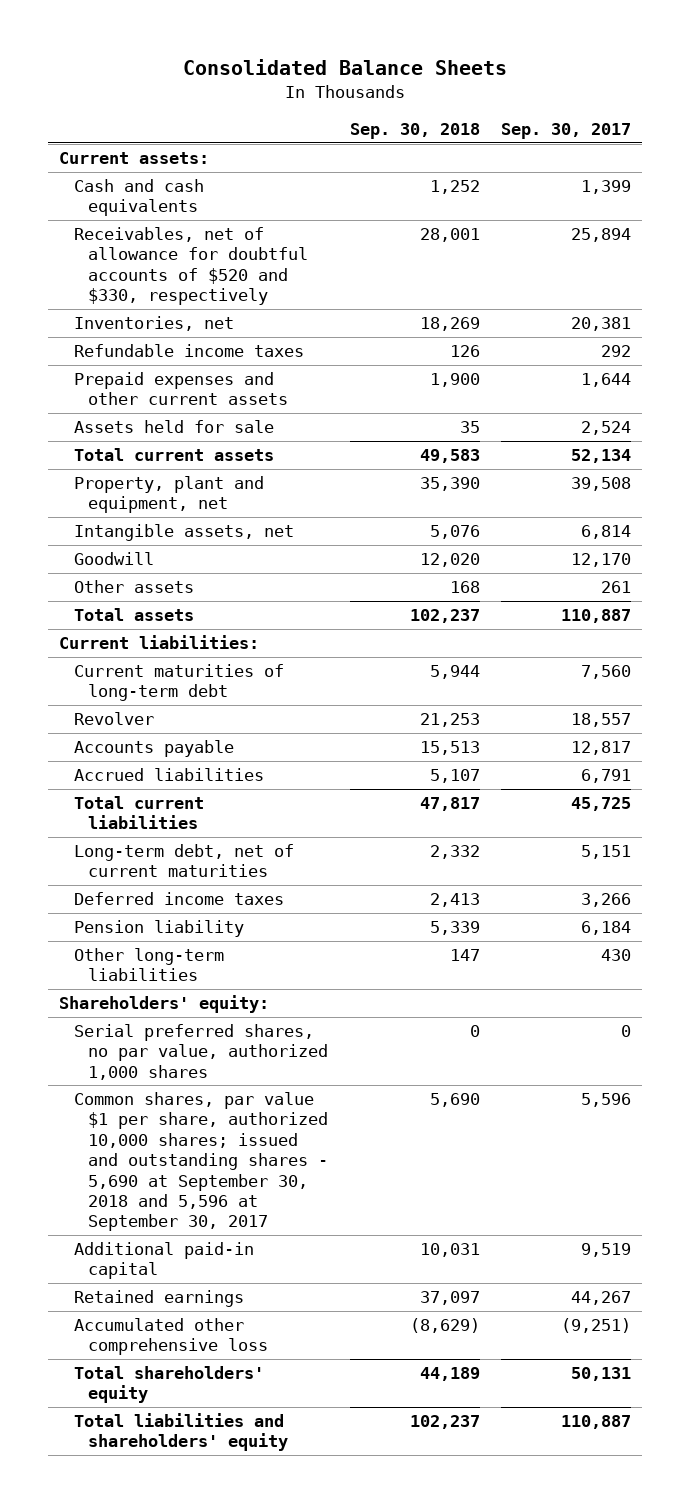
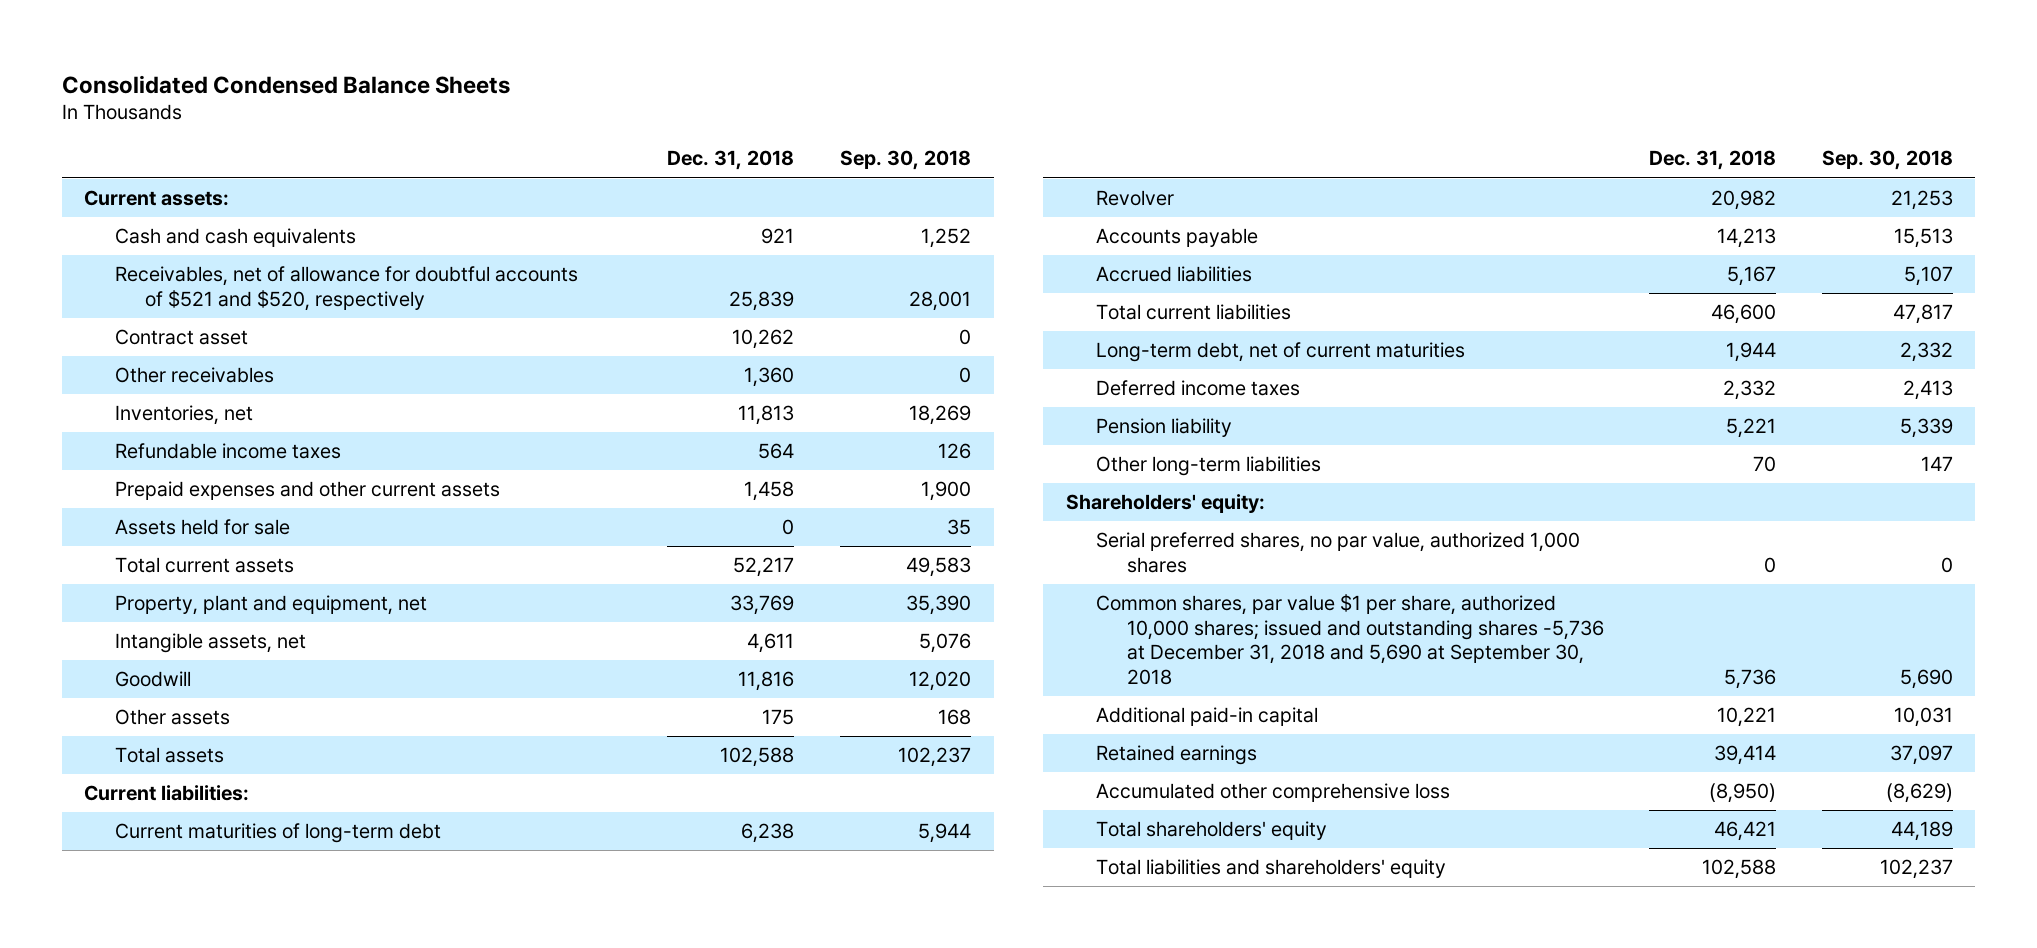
[183,58,508,75] Consolidated Balance Sheets -> [61,74,510,94] Consolidated Condensed Balance Sheets
[501,123,632,140] Sep. 30, 2017 -> none
none -> [667,150,795,171] Dec. 31, 2018
[73,227,309,306] Receivables, net of allowance for doubtful accounts of $520 and $330, respectively -> [114,266,578,311] Receivables, net of allowance for doubtful accounts of $521 and $520, respectively
none -> [114,329,248,346] Contract asset
none -> [114,367,274,384] Other receivables
[73,1092,329,1232] Common shares, par value $1 per share, authorized 10,000 shares; issued and outstanding shares - 5,690 at September 30, 2018 and 5,596 at September 30, 2017 -> [1096,594,1604,686] Common shares, par value $1 per share, authorized 10,000 shares; issued and outstanding shares -5,736 at December 31, 2018 and 5,690 at September 30, 2018

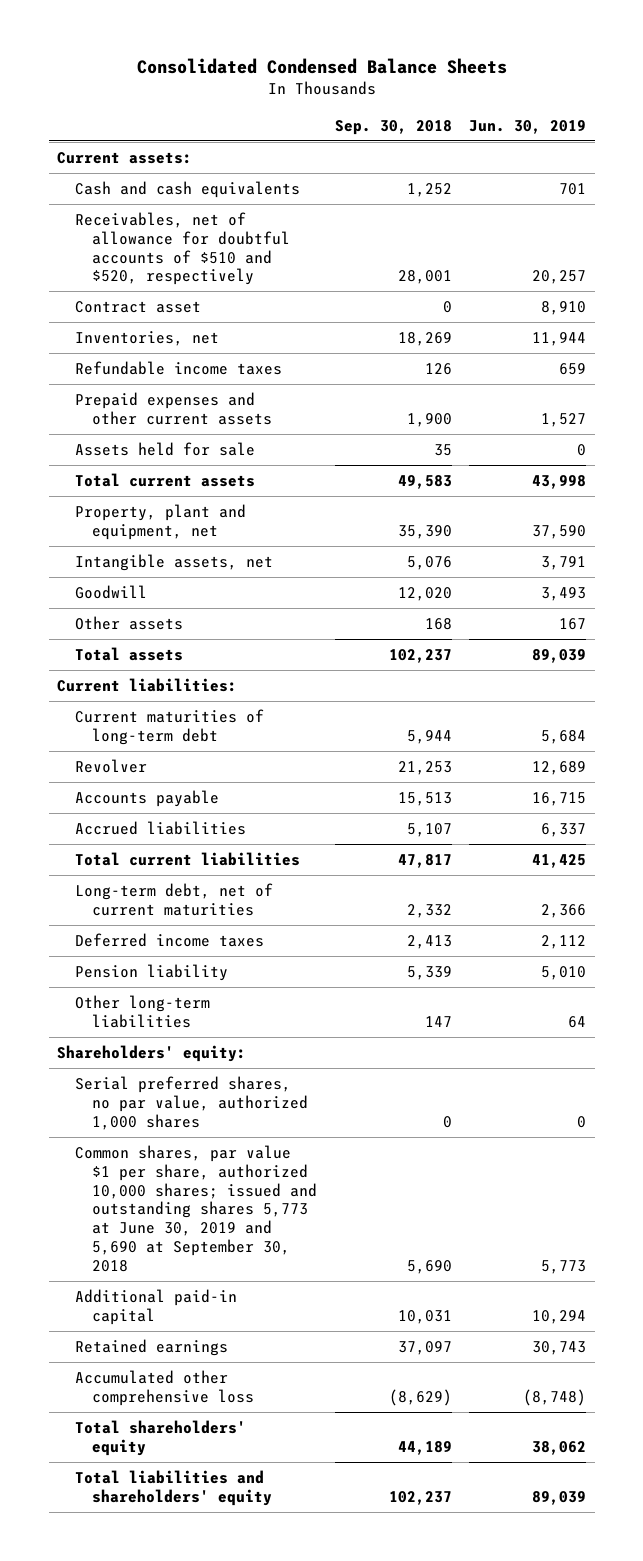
[667,150,795,171] Dec. 31, 2018 -> none
none -> [468,119,586,134] Jun. 30, 2019
[114,266,578,311] Receivables, net of allowance for doubtful accounts of $521 and $520, respectively -> [74,211,291,286] Receivables, net of allowance for doubtful accounts of $510 and $520, respectively
[114,367,274,384] Other receivables -> none
[1096,594,1604,686] Common shares, par value $1 per share, authorized 10,000 shares; issued and outstanding shares -5,736 at December 31, 2018 and 5,690 at September 30, 2018 -> [74,1144,318,1273] Common shares, par value $1 per share, authorized 10,000 shares; issued and outstanding shares 5,773 at June 30, 2019 and 5,690 at September 30, 2018

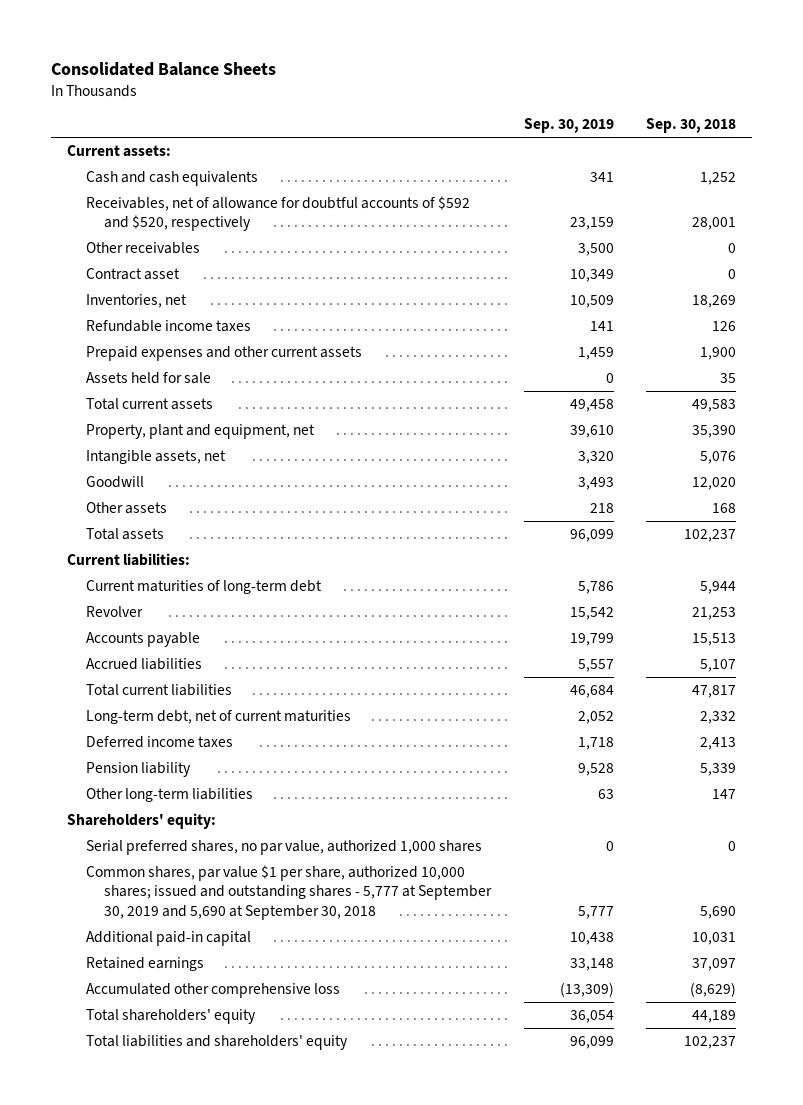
[136,58,507,75] Consolidated Condensed Balance Sheets -> [50,61,276,76] Consolidated Balance Sheets
[468,119,586,134] Jun. 30, 2019 -> none
none -> [523,118,614,134] Sep. 30, 2019
[74,211,291,286] Receivables, net of allowance for doubtful accounts of $510 and $520, respectively -> [85,196,470,232] Receivables, net of allowance for doubtful accounts of $592 and $520, respectively
none -> [85,242,200,255] Other receivables
[74,1144,318,1273] Common shares, par value $1 per share, authorized 10,000 shares; issued and outstanding shares 5,773 at June 30, 2019 and 5,690 at September 30, 2018 -> [85,865,493,920] Common shares, par value $1 per share, authorized 10,000 shares; issued and outstanding shares - 5,777 at September 30, 2019 and 5,690 at September 30, 2018

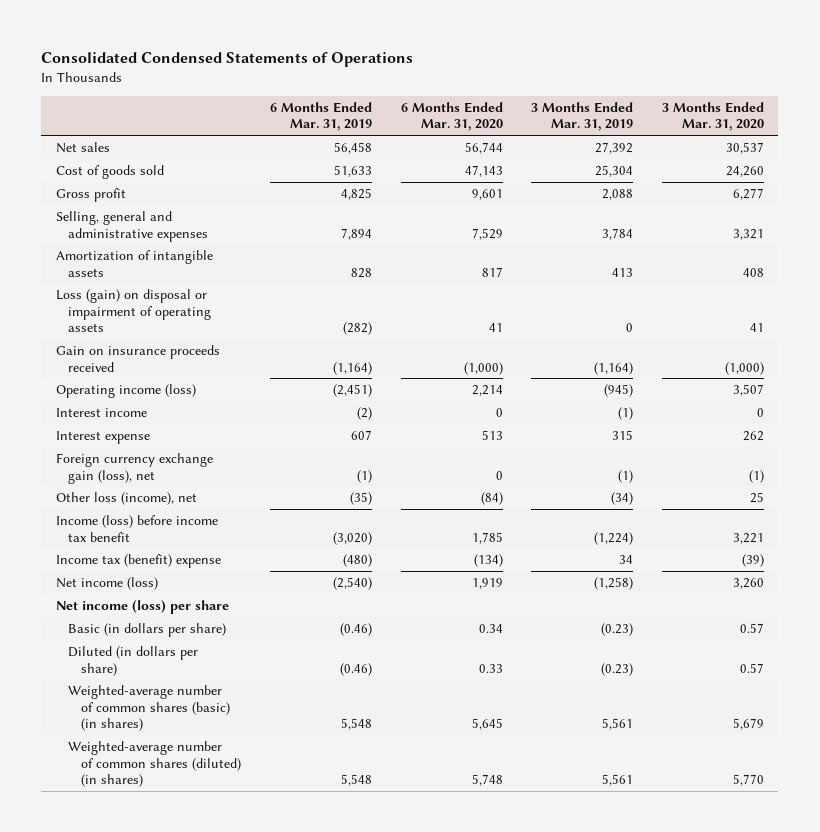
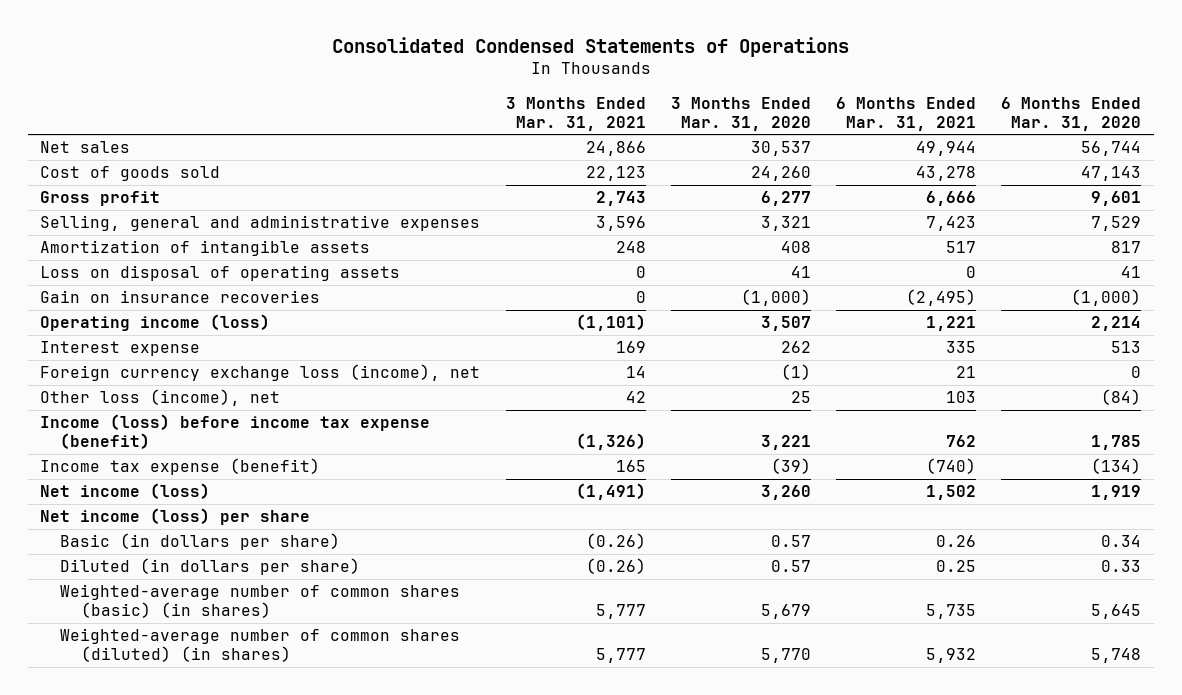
[269,101,372,132] 6 Months Ended Mar. 31, 2019 -> none
[531,101,634,132] 3 Months Ended Mar. 31, 2019 -> none
none -> [505,96,646,131] 3 Months Ended Mar. 31, 2021
none -> [836,96,977,131] 6 Months Ended Mar. 31, 2021
[55,289,212,333] Loss (gain) on disposal or impairment of operating assets -> [40,265,401,282] Loss on disposal of operating assets
[55,345,220,372] Gain on insurance proceeds received -> [40,290,321,304] Gain on insurance recoveries
[55,408,147,418] Interest income -> none
[55,453,213,484] Foreign currency exchange gain (loss), net -> [40,364,481,382] Foreign currency exchange loss (income), net
[55,515,218,542] Income (loss) before income tax benefit -> [40,414,431,450] Income (loss) before income tax expense (benefit)
[55,554,221,569] Income tax (benefit) expense -> [40,458,321,476] Income tax expense (benefit)

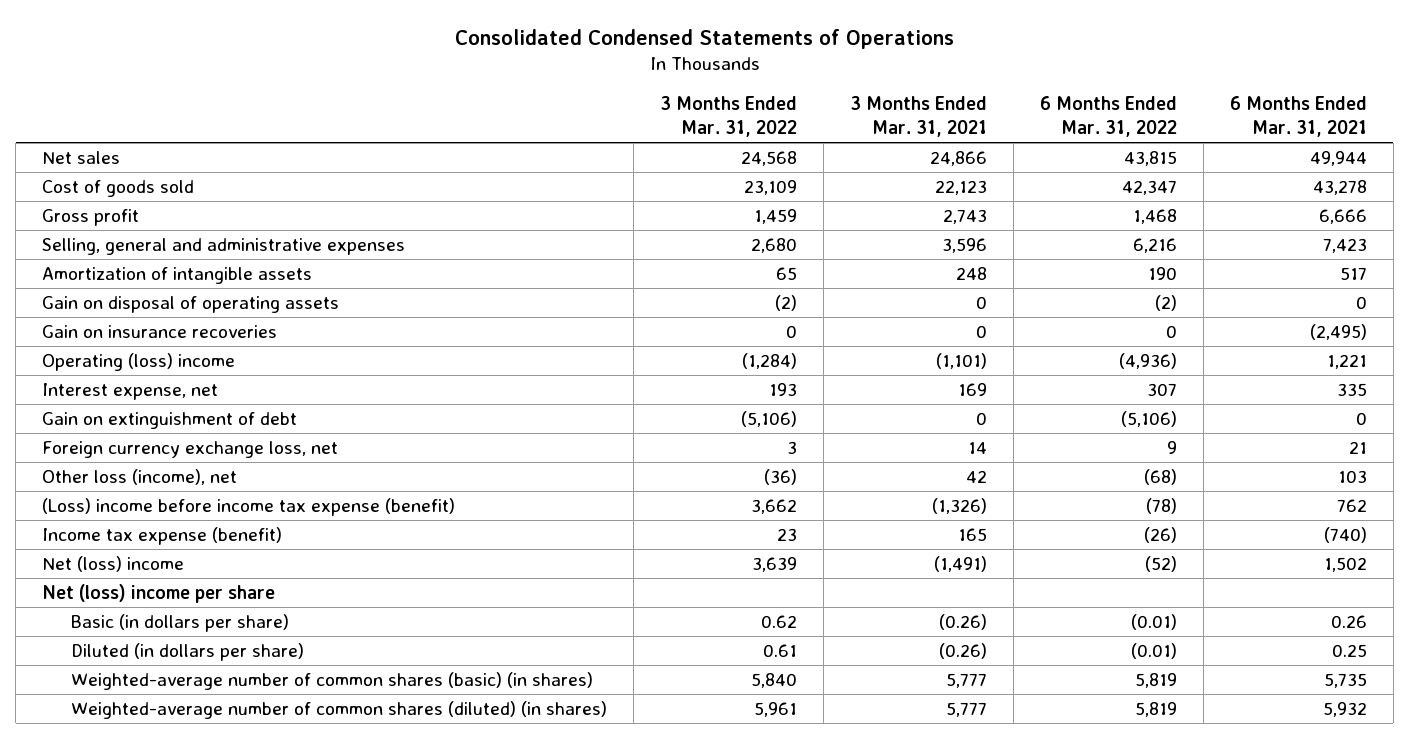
[670,96,811,131] 3 Months Ended Mar. 31, 2020 -> none
[1001,96,1142,131] 6 Months Ended Mar. 31, 2020 -> none
none -> [660,96,798,138] 3 Months Ended Mar. 31, 2022
none -> [1040,96,1178,138] 6 Months Ended Mar. 31, 2022
[40,265,401,282] Loss on disposal of operating assets -> [42,295,340,313] Gain on disposal of operating assets
[40,314,271,332] Operating income (loss) -> [42,352,236,371] Operating (loss) income
[40,341,201,357] Interest expense -> [42,382,219,400] Interest expense, net
none -> [42,411,298,429] Gain on extinguishment of debt
[40,364,481,382] Foreign currency exchange loss (income), net -> [42,440,339,458] Foreign currency exchange loss, net
[40,414,431,450] Income (loss) before income tax expense (benefit) -> [42,497,456,516] (Loss) income before income tax expense (benefit)
[40,483,211,500] Net income (loss) -> [42,555,185,572] Net (loss) income
[40,508,311,526] Net income (loss) per share -> [42,583,276,603] Net (loss) income per share

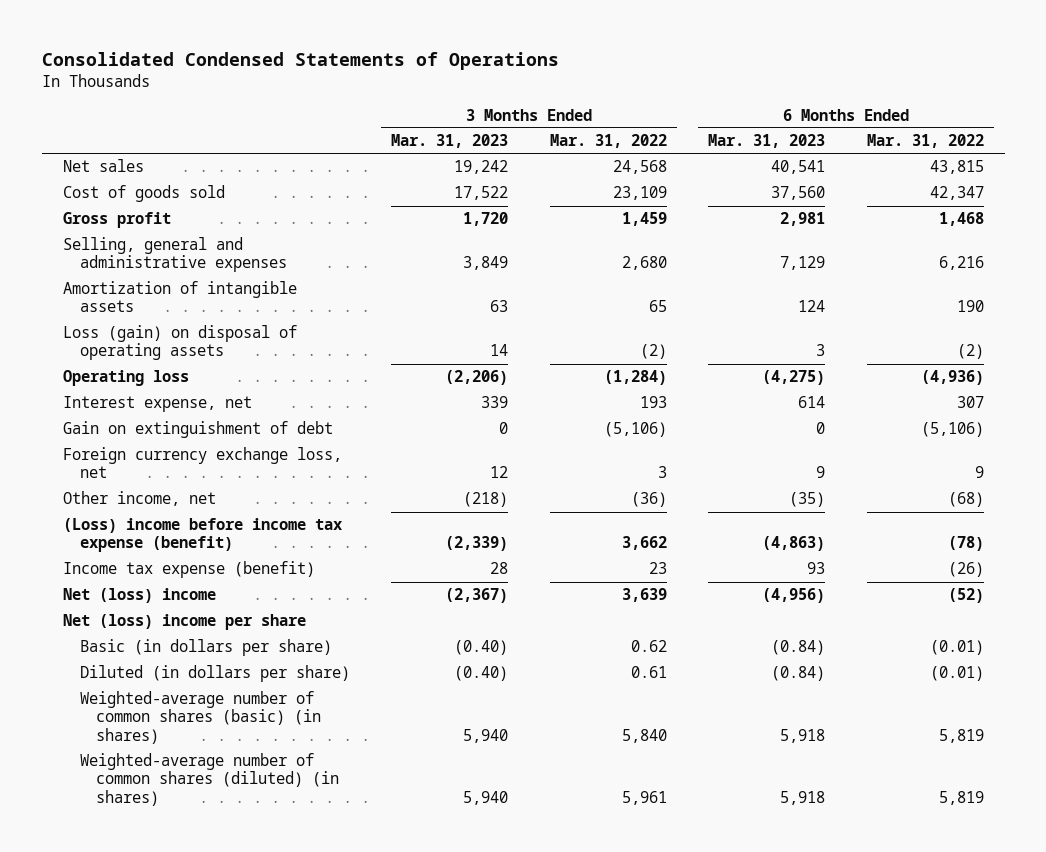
[850,96,988,138] 3 Months Ended Mar. 31, 2021 -> none
[1229,96,1367,138] 6 Months Ended Mar. 31, 2021 -> none
none -> [391,134,509,149] Mar. 31, 2023
none -> [708,134,826,149] Mar. 31, 2023
[42,324,278,338] Gain on insurance recoveries -> none
[42,295,340,313] Gain on disposal of operating assets -> [62,325,297,361] Loss (gain) on disposal of operating assets
[42,352,236,371] Operating (loss) income -> [62,370,189,387] Operating loss
[42,468,238,485] Other loss (income), net -> [62,491,216,507] Other income, net

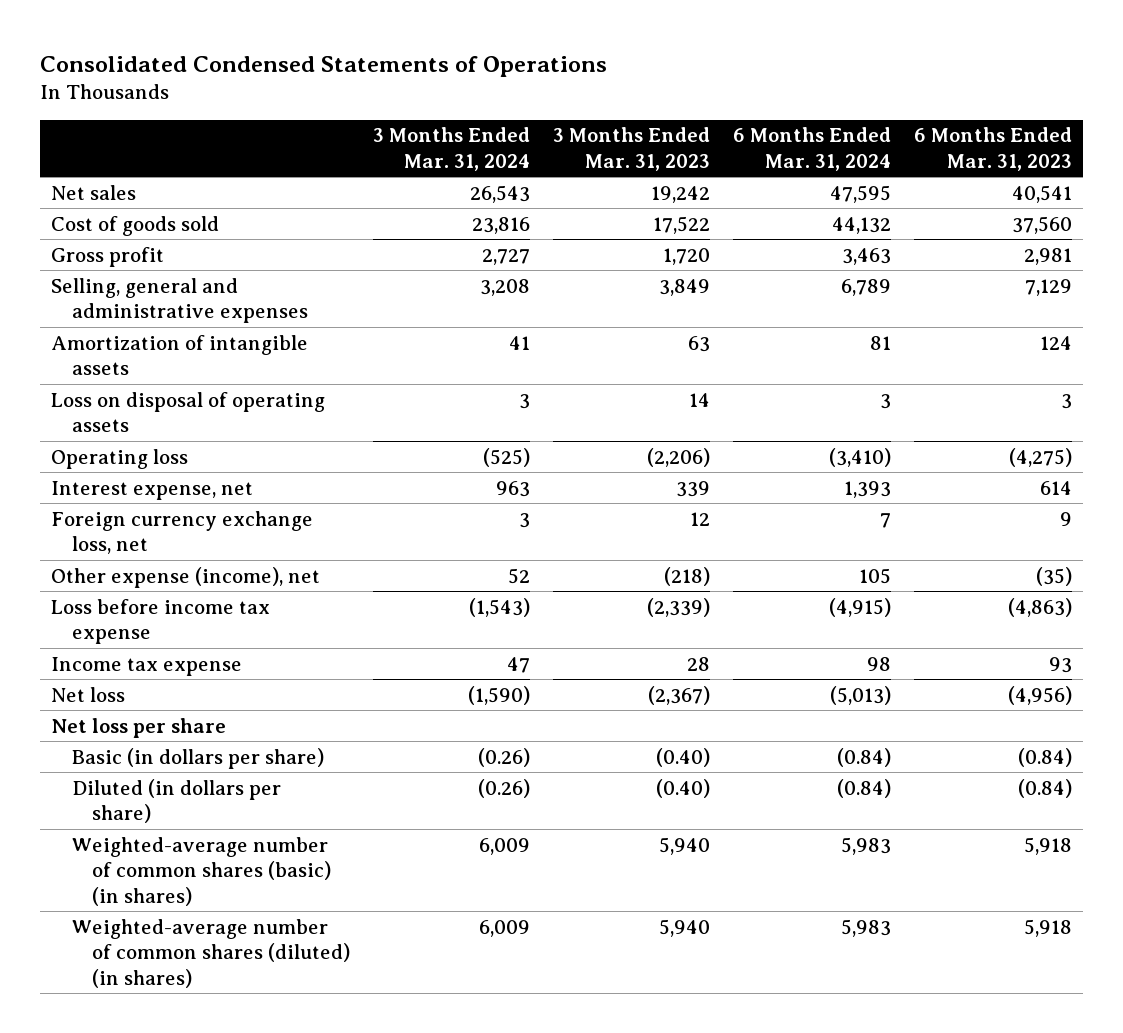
[549,134,667,149] Mar. 31, 2022 -> none
[866,134,984,149] Mar. 31, 2022 -> none
none -> [372,127,530,171] 3 Months Ended Mar. 31, 2024
none -> [732,127,891,171] 6 Months Ended Mar. 31, 2024
[62,325,297,361] Loss (gain) on disposal of operating assets -> [51,391,326,433] Loss on disposal of operating assets
[62,421,333,439] Gain on extinguishment of debt -> none
[62,491,216,507] Other income, net -> [51,566,321,588] Other expense (income), net
[62,518,342,553] (Loss) income before income tax expense (benefit) -> [51,598,271,645] Loss before income tax expense
[62,561,315,579] Income tax expense (benefit) -> [51,656,243,676] Income tax expense
[62,588,216,604] Net (loss) income -> [51,686,126,702] Net loss
[62,614,306,631] Net (loss) income per share -> [51,717,227,738] Net loss per share

